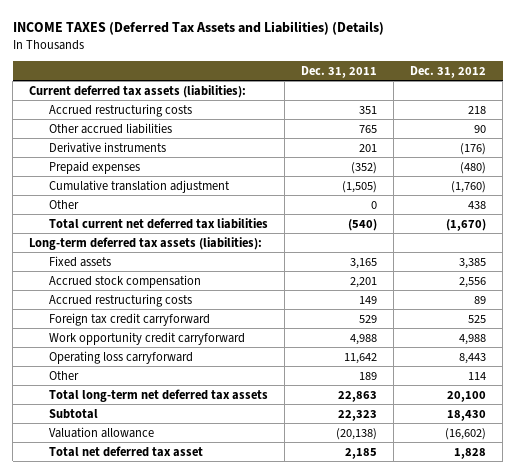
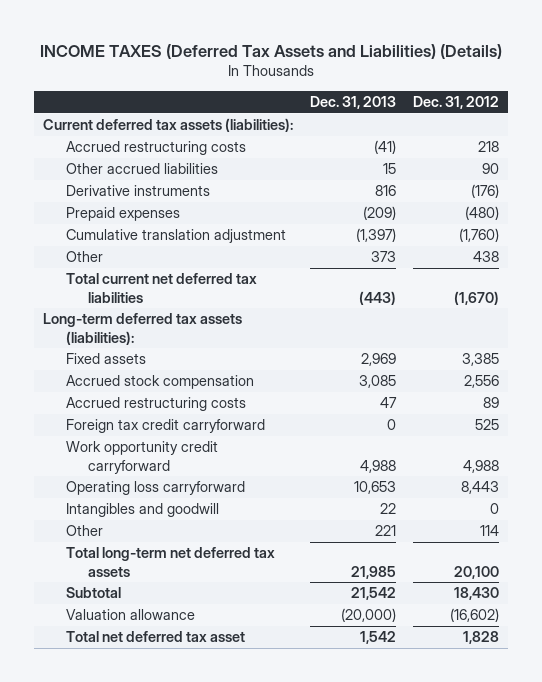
[301,65,378,78] Dec. 31, 2011 -> none
none -> [310,96,397,110] Dec. 31, 2013
none -> [65,503,219,518] Intangibles and goodwill

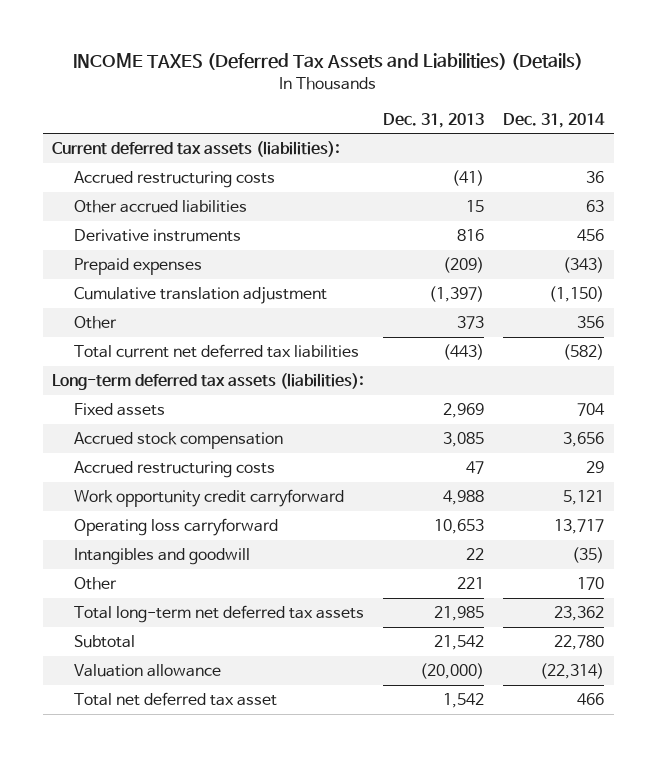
[413,96,500,110] Dec. 31, 2012 -> none
none -> [503,112,606,128] Dec. 31, 2014
[65,419,265,434] Foreign tax credit carryforward -> none

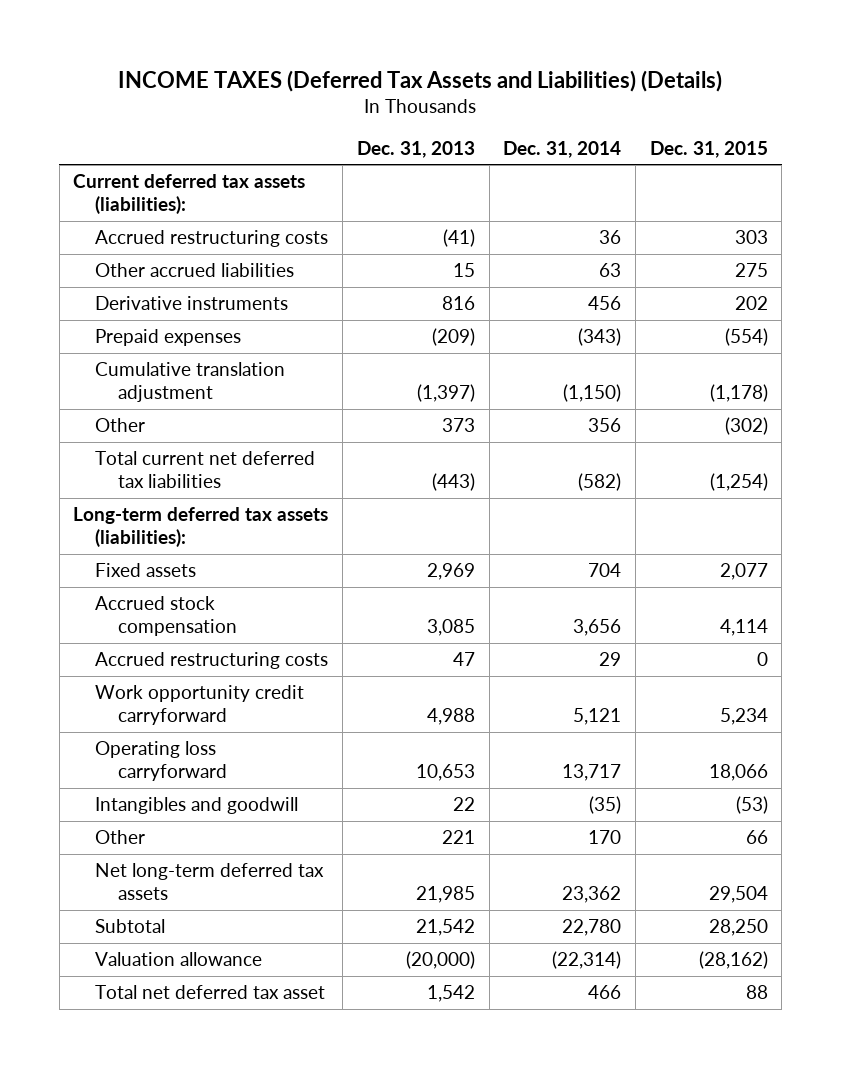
none -> [649,140,768,158] Dec. 31, 2015
[74,605,365,624] Total long-term net deferred tax assets -> [95,863,325,901] Net long-term deferred tax assets

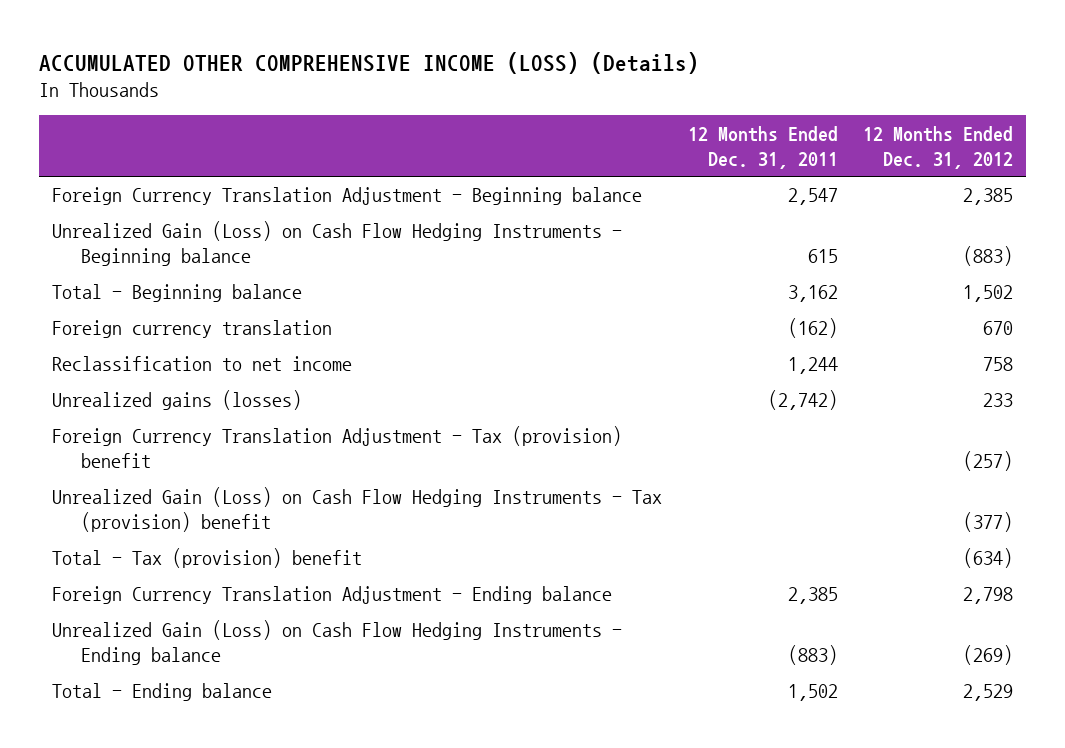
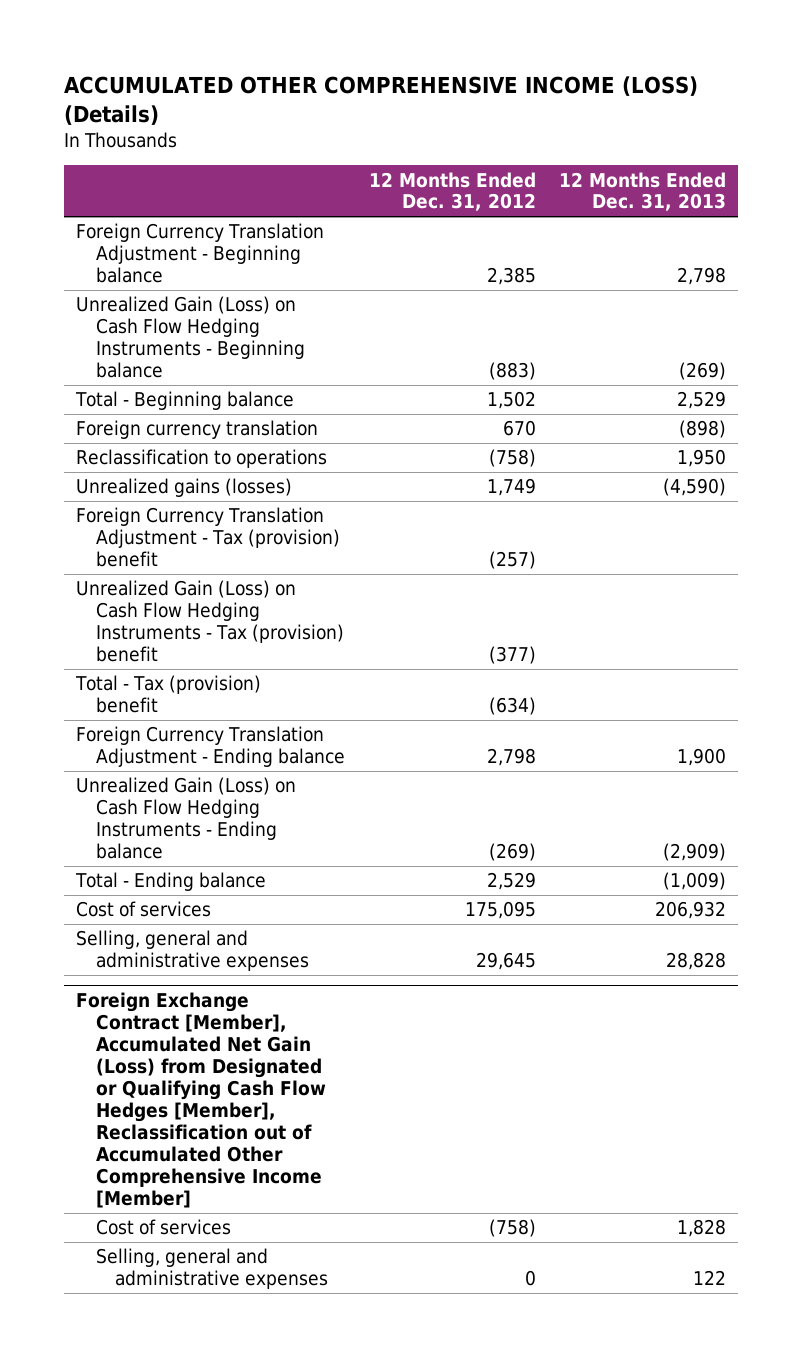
[687,125,838,169] 12 Months Ended Dec. 31, 2011 -> none
none -> [559,171,727,212] 12 Months Ended Dec. 31, 2013
[52,356,353,372] Reclassification to net income -> none
none -> [76,449,328,469] Reclassification to operations
[982,393,1013,408] 233 -> [486,478,536,497] 1,749
none -> [76,901,212,918] Cost of services
none -> [76,930,309,972] Selling, general and administrative expenses
none -> [76,992,326,1208] Foreign Exchange Contract [Member], Accumulated Net Gain (Loss) from Designated or Qualifying Cash Flow Hedges [Member], Reclassification out of Accumulated Other Comprehensive Income [Member]
none -> [95,1219,231,1236] Cost of services
none -> [95,1248,329,1290] Selling, general and administrative expenses

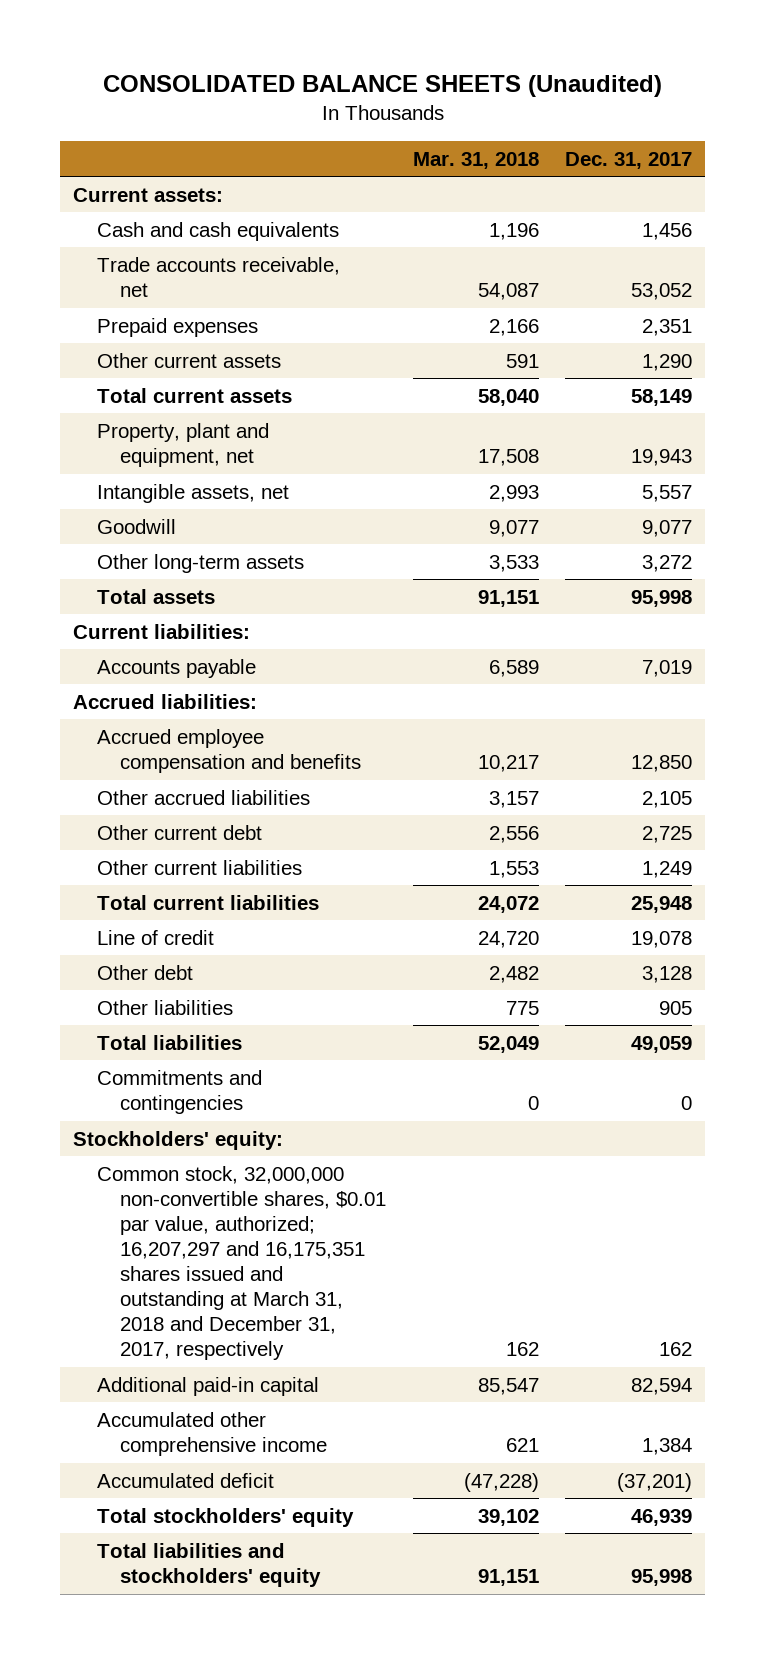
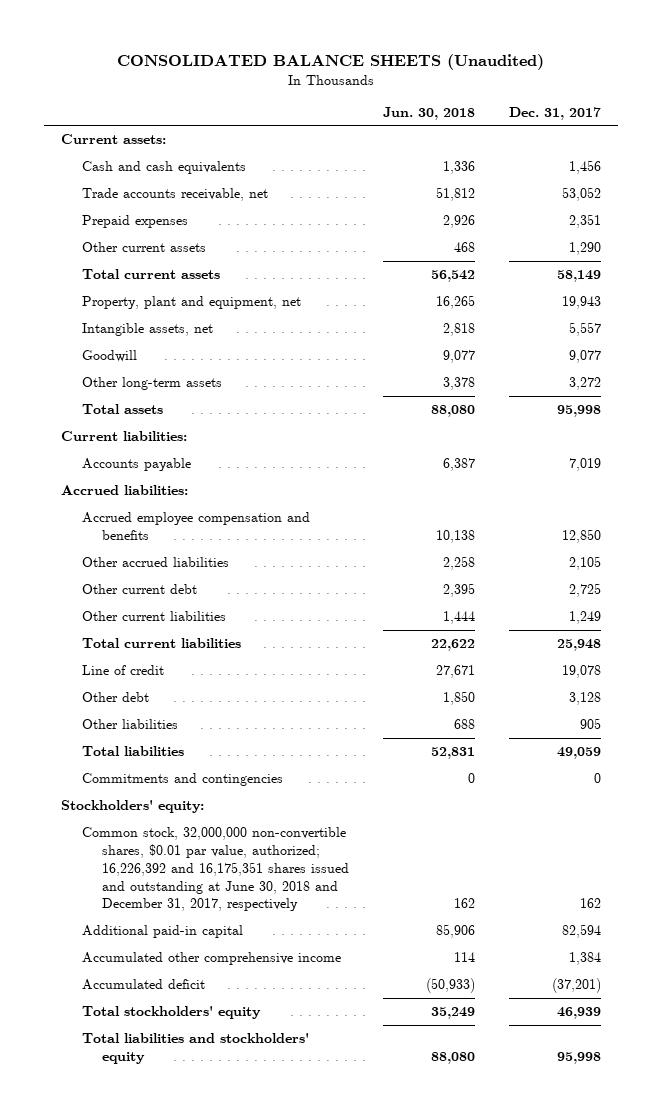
[412,151,539,169] Mar. 31, 2018 -> none
none -> [383,106,476,120] Jun. 30, 2018
[96,1165,387,1361] Common stock, 32,000,000 non-convertible shares, $0.01 par value, authorized; 16,207,297 and 16,175,351 shares issued and outstanding at March 31, 2018 and December 31, 2017, respectively -> [81,827,350,912] Common stock, 32,000,000 non-convertible shares, $0.01 par value, authorized; 16,226,392 and 16,175,351 shares issued and outstanding at June 30, 2018 and December 31, 2017, respectively

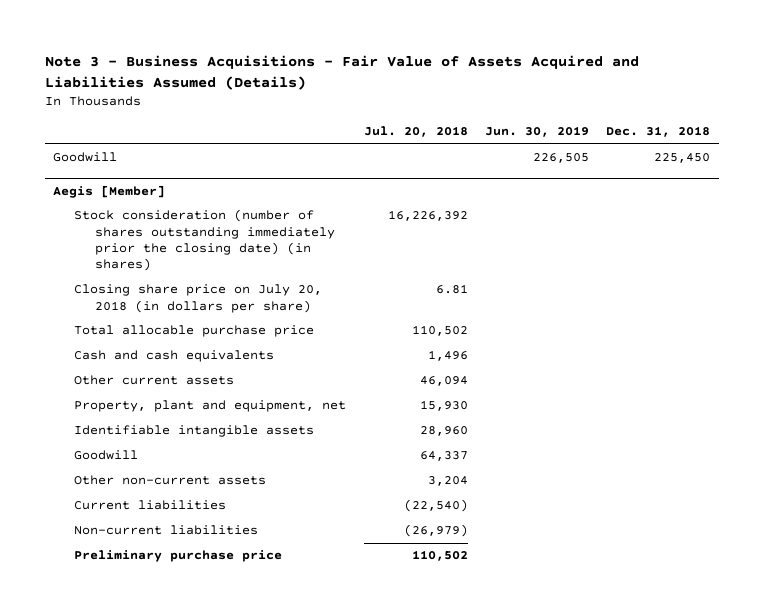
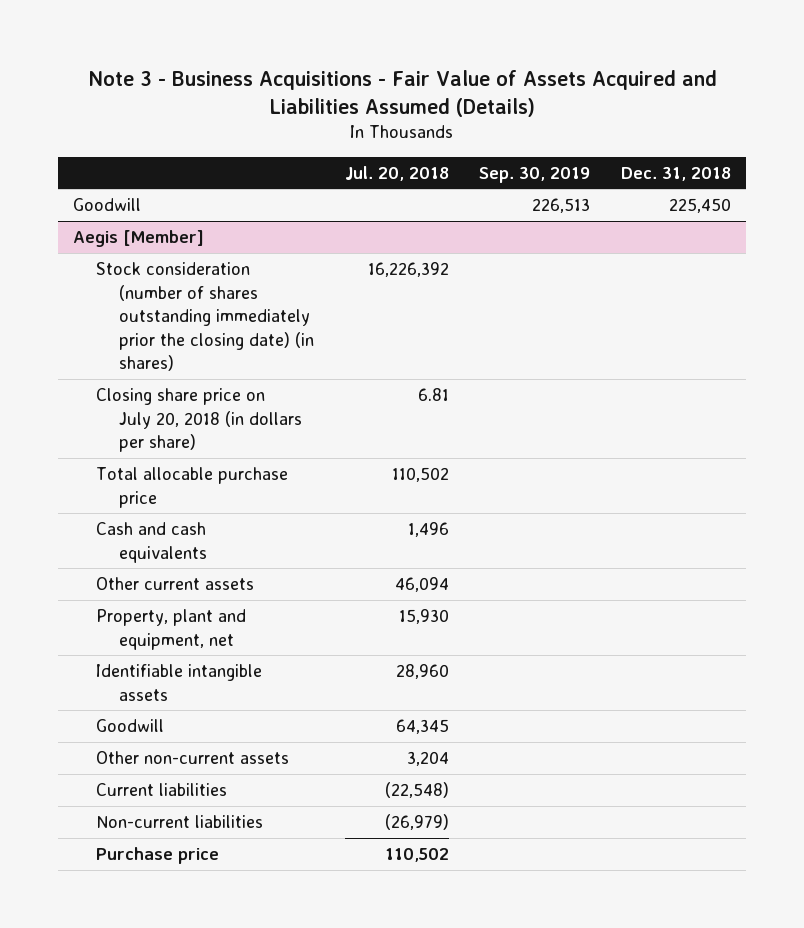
[484,126,589,138] Jun. 30, 2019 -> none
none -> [479,166,591,183] Sep. 30, 2019
[419,451,468,462] 64,337 -> [395,718,449,734] 64,345
[403,499,468,513] (22,540) -> [384,781,449,798] (22,548)
[74,550,283,563] Preliminary purchase price -> [95,846,219,864] Purchase price

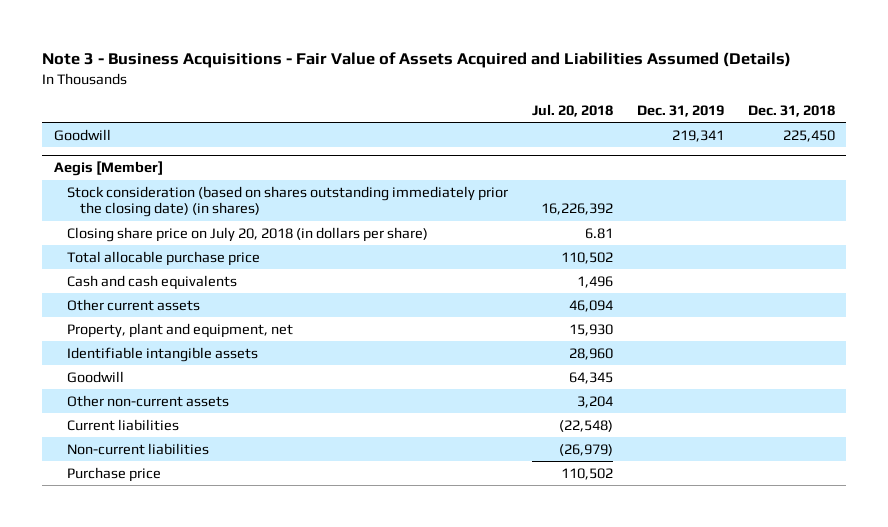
[479,166,591,183] Sep. 30, 2019 -> none
none -> [636,105,724,118] Dec. 31, 2019
[95,261,315,372] Stock consideration (number of shares outstanding immediately prior the closing date) (in shares) -> [66,185,508,218] Stock consideration (based on shares outstanding immediately prior the closing date) (in shares)

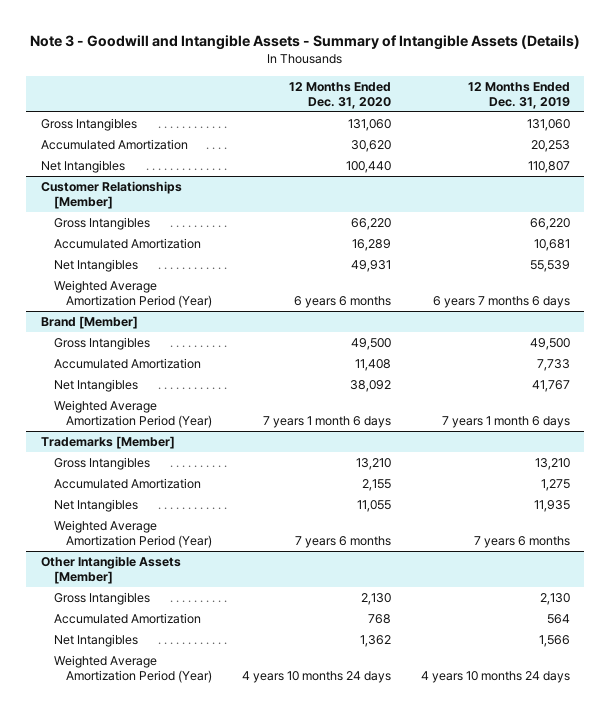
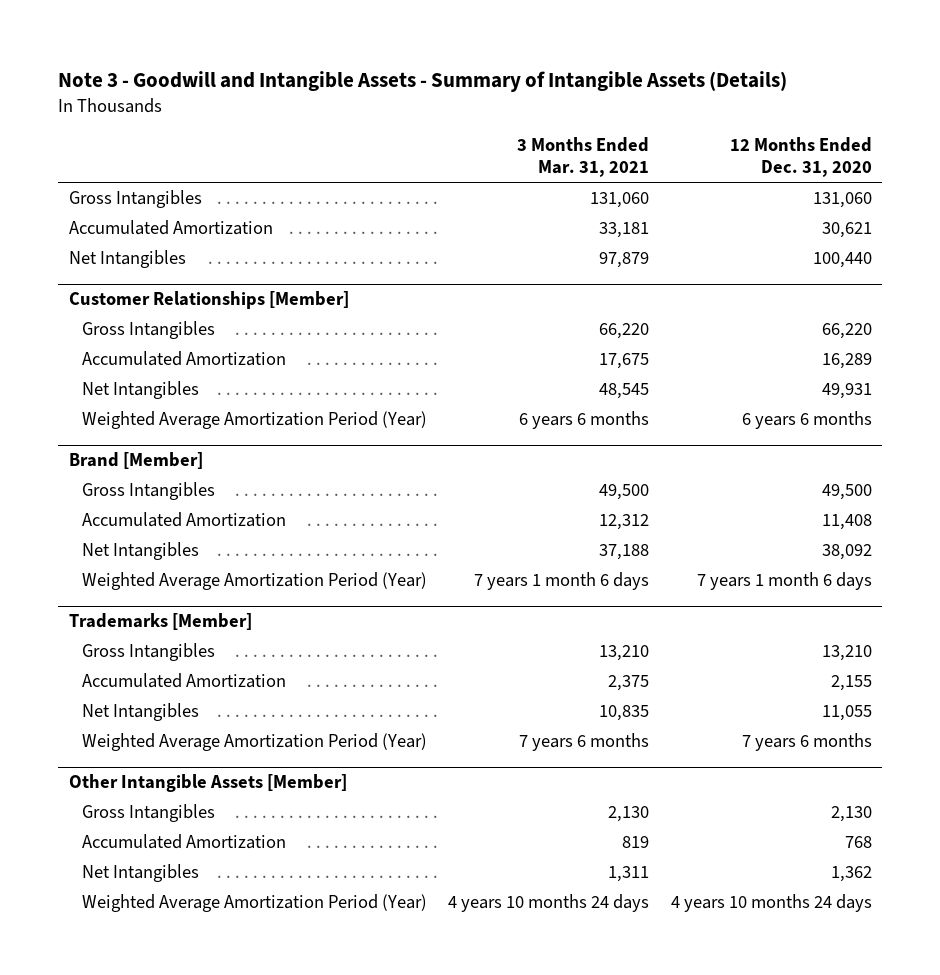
[467,82,570,109] 12 Months Ended Dec. 31, 2019 -> none
none -> [517,137,650,178] 3 Months Ended Mar. 31, 2021
[350,140,391,153] 30,620 -> [821,222,872,239] 30,621

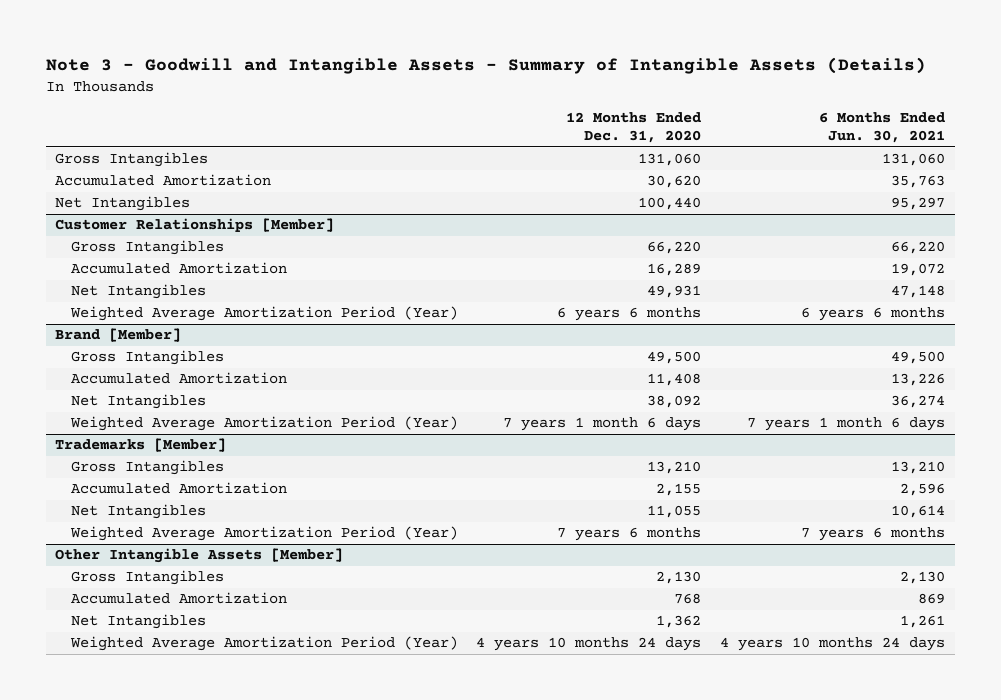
[517,137,650,178] 3 Months Ended Mar. 31, 2021 -> none
none -> [819,112,946,144] 6 Months Ended Jun. 30, 2021
[821,222,872,239] 30,621 -> [647,175,702,189] 30,620

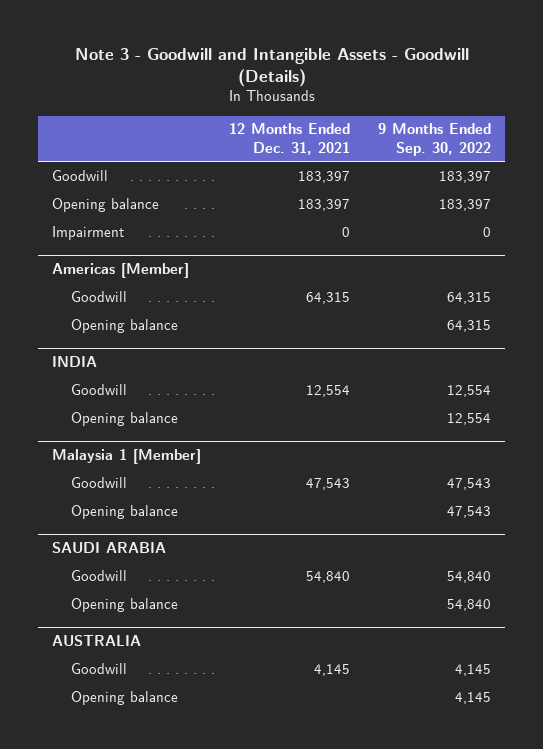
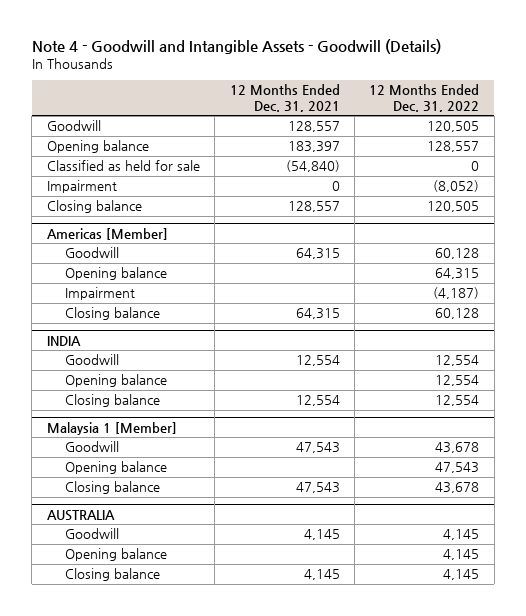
[74,47,469,87] Note 3 - Goodwill and Intangible Assets - Goodwill (Details) -> [31,38,441,54] Note 4 - Goodwill and Intangible Assets - Goodwill (Details)
[378,123,492,156] 9 Months Ended Sep. 30, 2022 -> none
none -> [369,84,480,113] 12 Months Ended Dec. 31, 2022
[298,170,351,183] 183,397 -> [287,121,340,133] 128,557
none -> [46,160,200,172] Classified as held for sale
none -> [46,200,142,214] Closing balance
none -> [64,287,135,301] Impairment
none -> [64,307,160,321] Closing balance
none -> [64,394,160,408] Closing balance
[51,541,166,553] SAUDI ARABIA -> none
[70,569,127,581] Goodwill -> none
[70,597,178,612] Opening balance -> none
none -> [64,481,160,495] Closing balance
none -> [64,568,160,582] Closing balance

